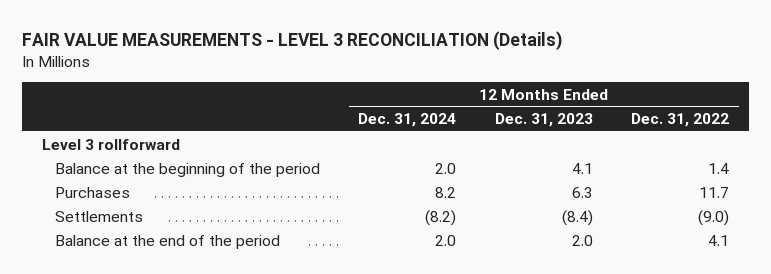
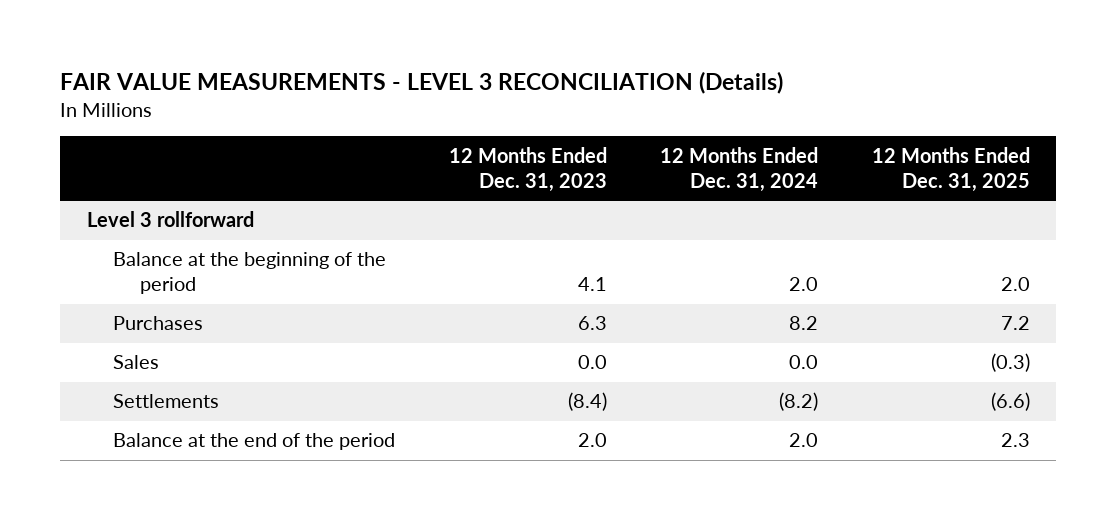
[631,113,730,128] Dec. 31, 2022 -> none
none -> [871,146,1030,192] 12 Months Ended Dec. 31, 2025
none -> [113,355,160,370] Sales

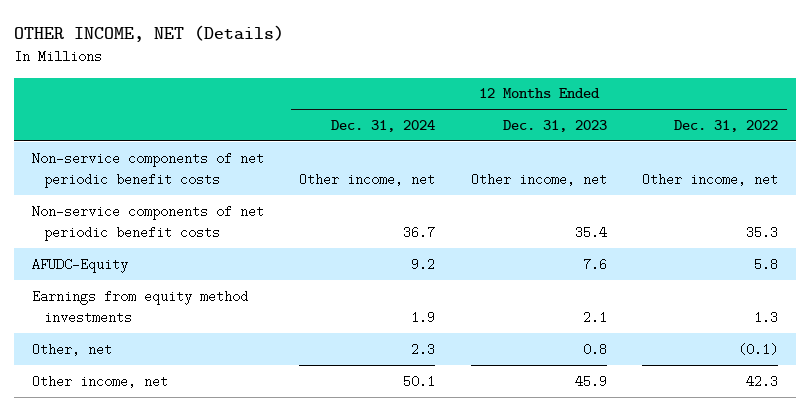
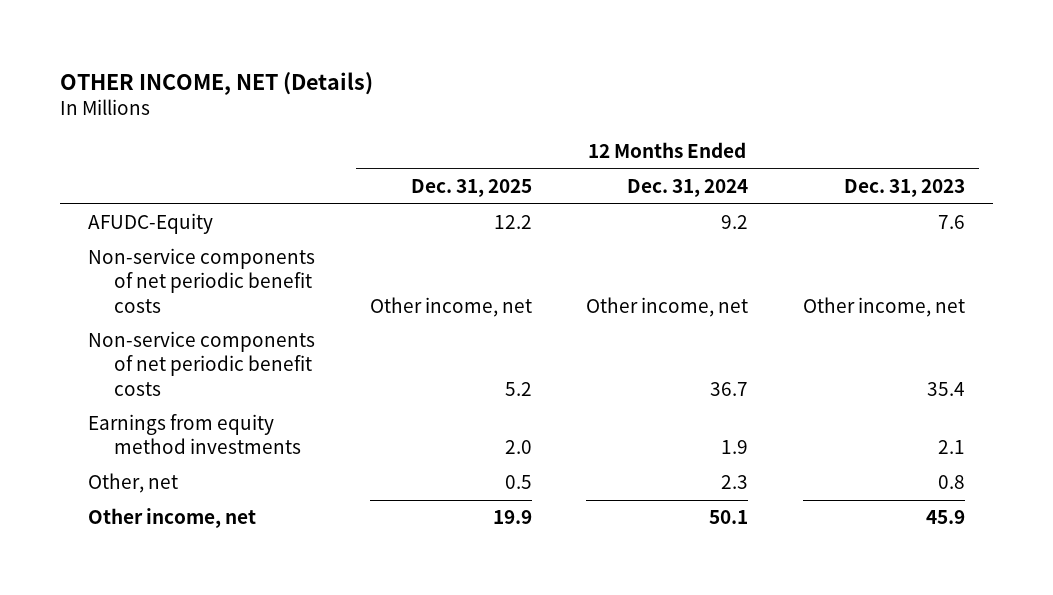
[674,119,779,132] Dec. 31, 2022 -> none
none -> [410,179,532,198] Dec. 31, 2025
[31,257,128,273] AFUDC-Equity -> [87,213,213,235] AFUDC-Equity

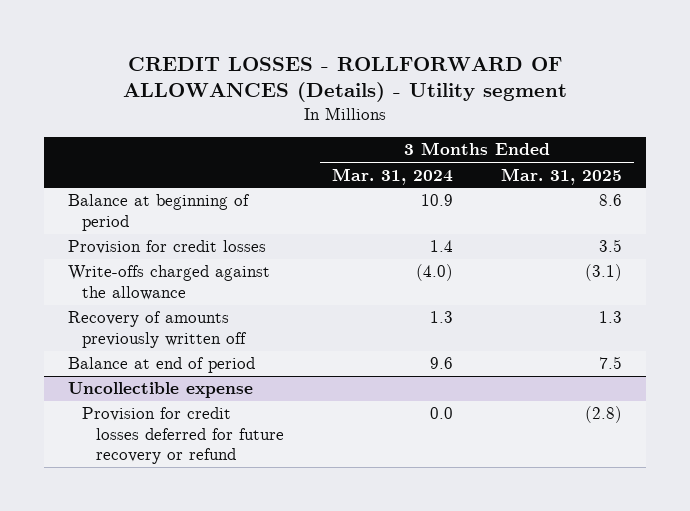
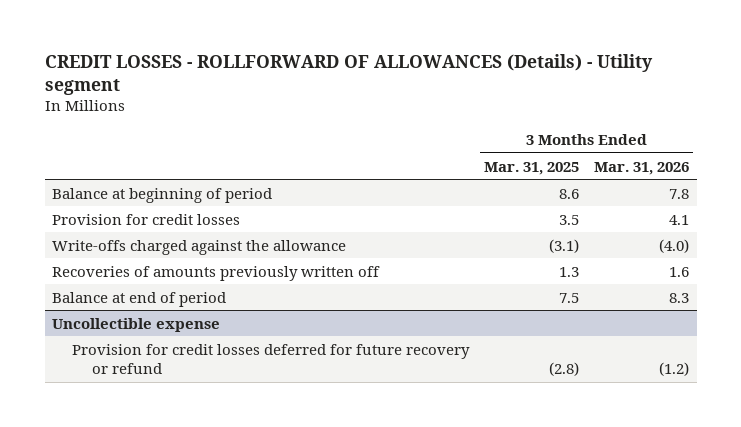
[332,167,454,185] Mar. 31, 2024 -> none
none -> [594,161,690,175] Mar. 31, 2026
[68,311,248,348] Recovery of amounts previously written off -> [52,265,381,281] Recoveries of amounts previously written off

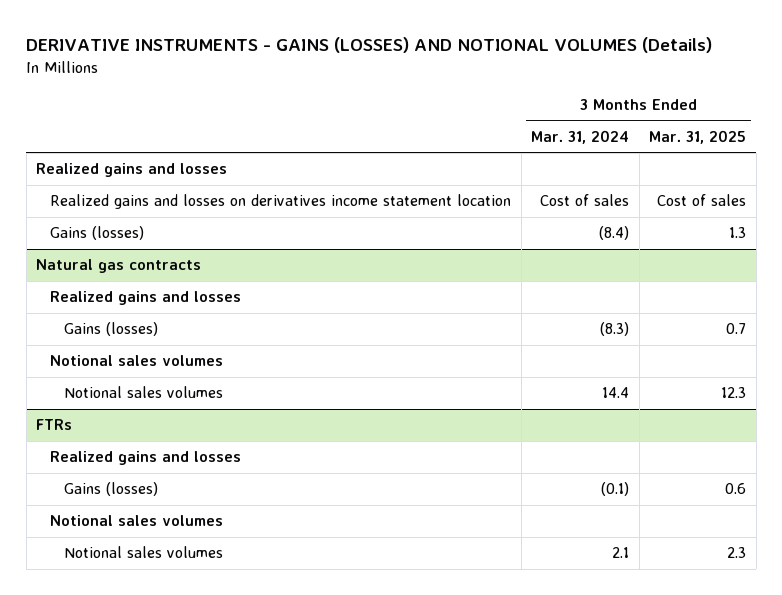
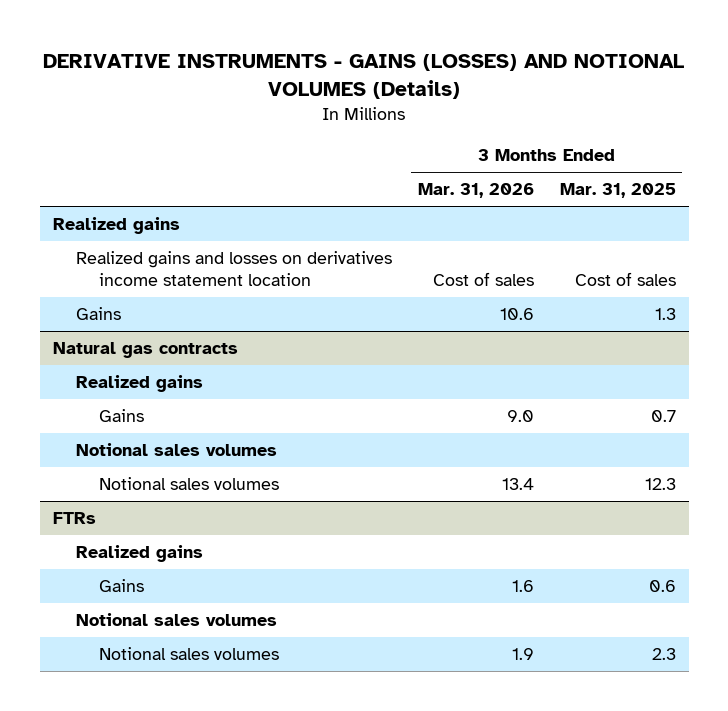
[531,129,630,144] Mar. 31, 2024 -> none
none -> [417,183,534,199] Mar. 31, 2026
[36,163,228,178] Realized gains and losses -> [52,217,180,235] Realized gains
[50,226,145,241] Gains (losses) -> [75,307,121,321] Gains
[50,291,242,306] Realized gains and losses -> [75,375,203,393] Realized gains
[64,322,159,337] Gains (losses) -> [98,409,144,423] Gains
[50,451,242,466] Realized gains and losses -> [75,545,203,563] Realized gains
[64,482,159,497] Gains (losses) -> [98,579,144,593] Gains

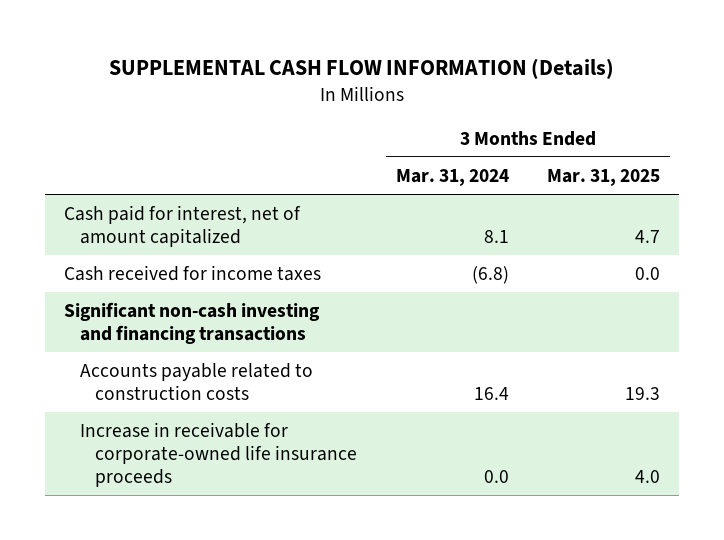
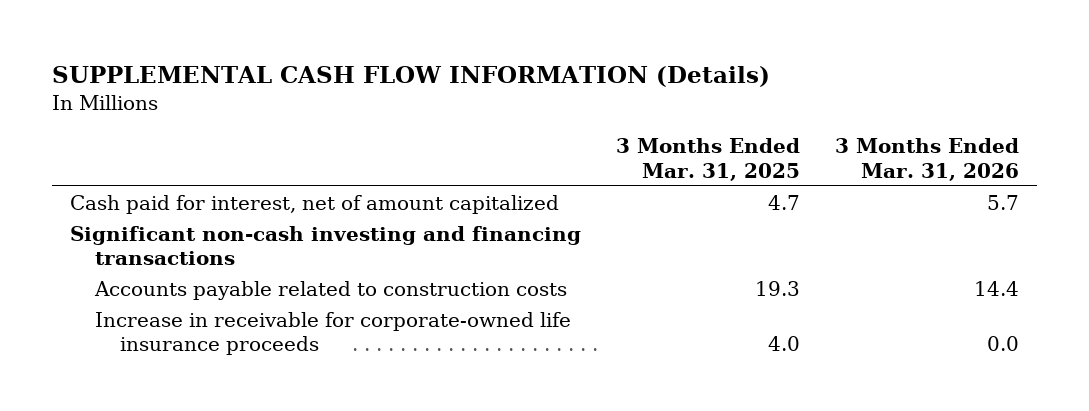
[395,168,509,186] Mar. 31, 2024 -> none
none -> [835,138,1020,181] 3 Months Ended Mar. 31, 2026
[63,264,321,281] Cash received for income taxes -> none

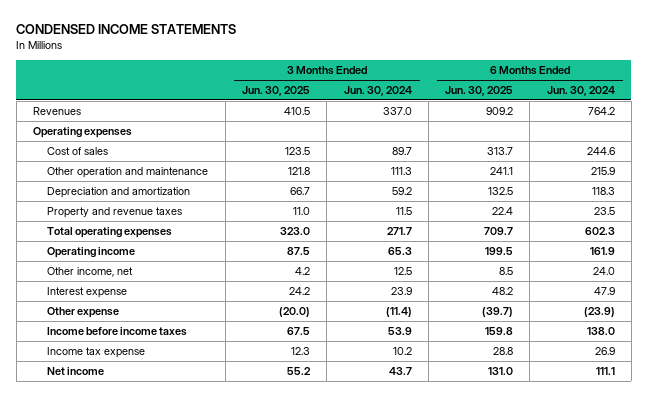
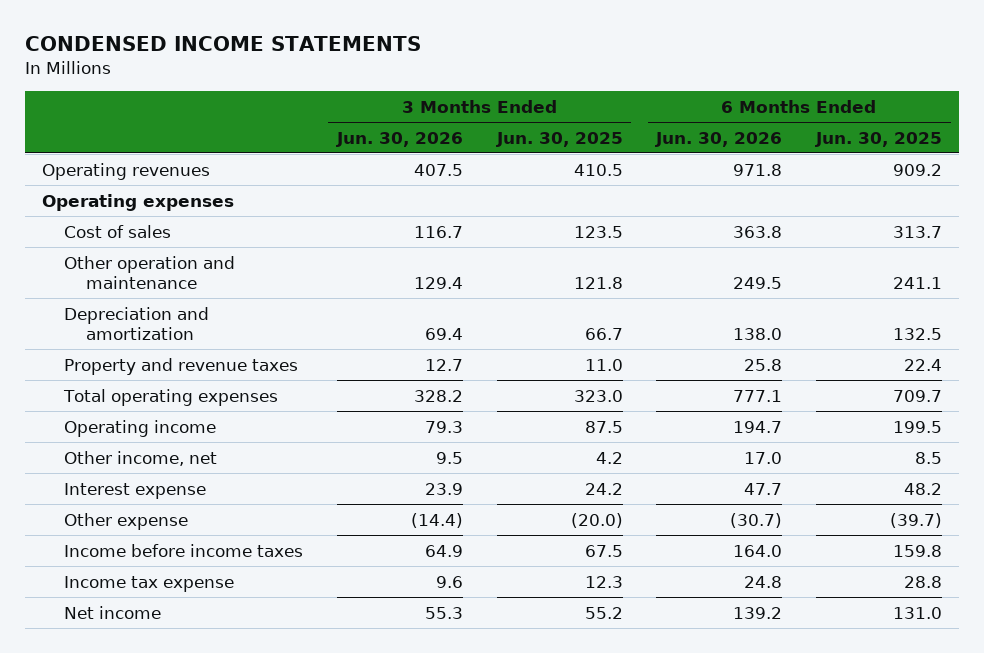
[343,85,412,96] Jun. 30, 2024 -> none
[546,85,615,96] Jun. 30, 2024 -> none
none -> [335,131,463,147] Jun. 30, 2026
none -> [655,131,783,147] Jun. 30, 2026
[33,106,82,115] Revenues -> [42,162,211,180] Operating revenues

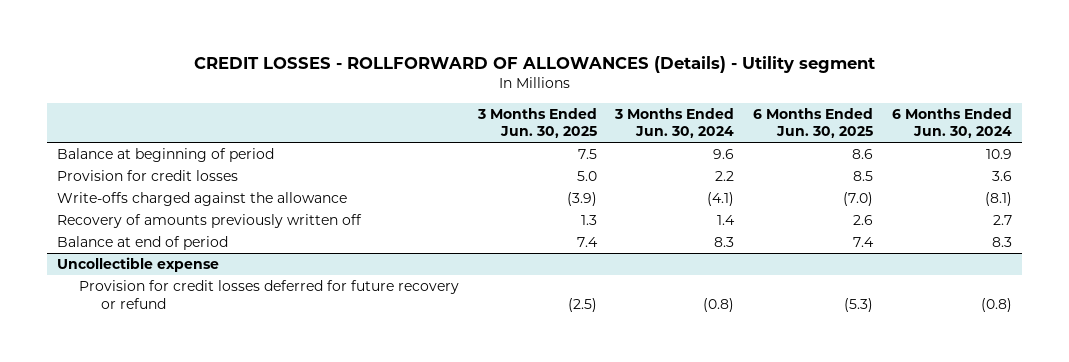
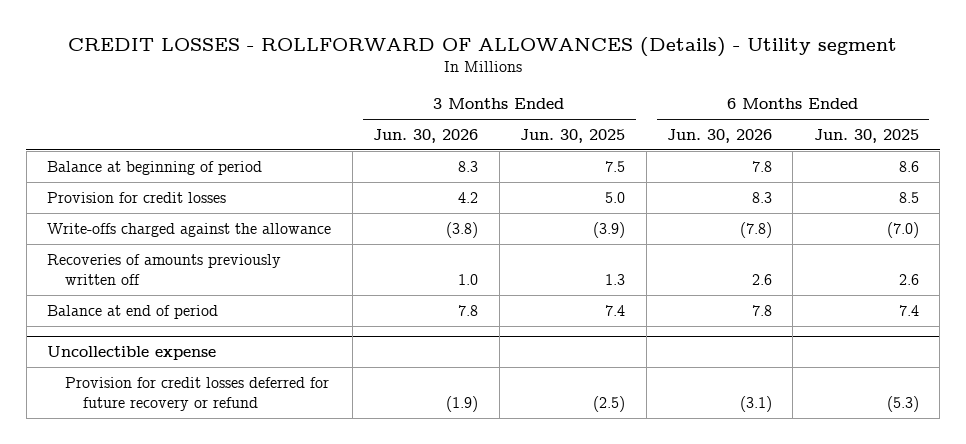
[614,107,735,139] 3 Months Ended Jun. 30, 2024 -> none
[892,107,1013,139] 6 Months Ended Jun. 30, 2024 -> none
none -> [373,129,479,144] Jun. 30, 2026
none -> [667,129,773,144] Jun. 30, 2026
[56,213,362,228] Recovery of amounts previously written off -> [47,253,282,286] Recoveries of amounts previously written off

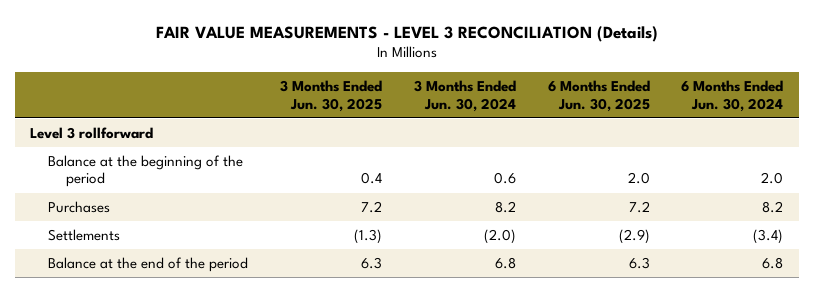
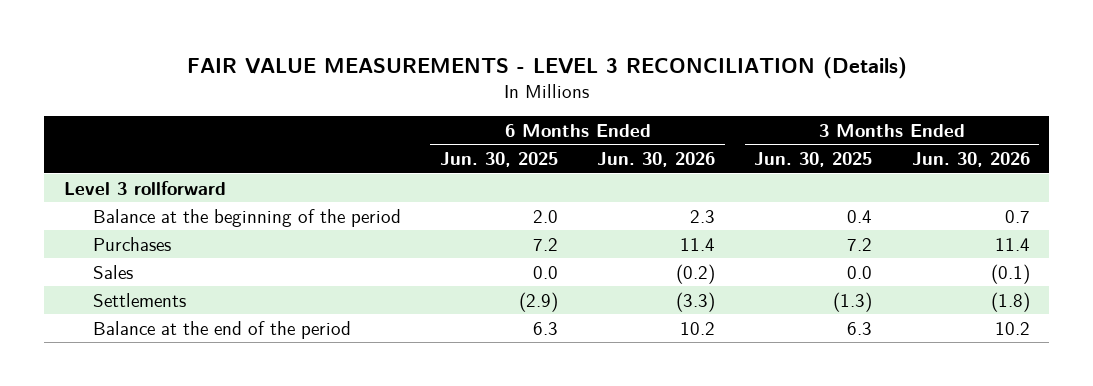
[413,80,516,112] 3 Months Ended Jun. 30, 2024 -> none
[681,80,784,112] 6 Months Ended Jun. 30, 2024 -> none
none -> [597,152,716,168] Jun. 30, 2026
none -> [911,152,1030,168] Jun. 30, 2026
none -> [93,264,134,279] Sales

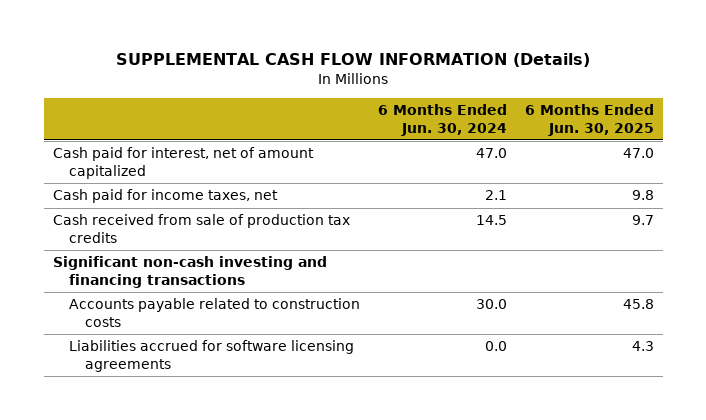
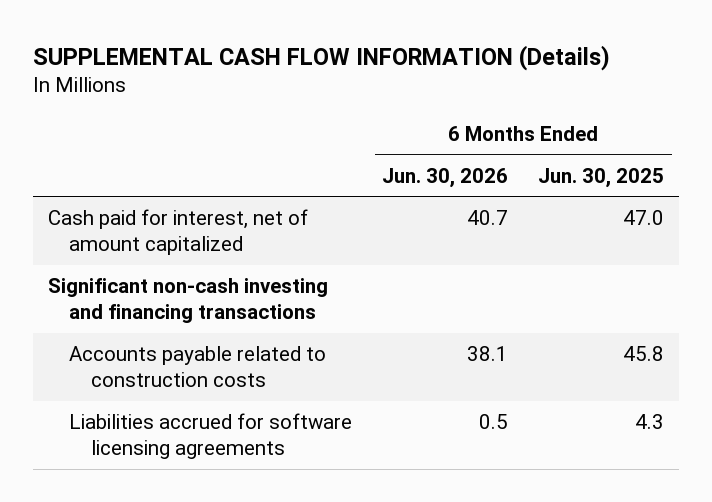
[377,104,507,136] 6 Months Ended Jun. 30, 2024 -> none
none -> [382,167,509,188] Jun. 30, 2026
[52,189,278,204] Cash paid for income taxes, net -> none
[52,214,350,243] Cash received from sale of production tax credits -> none

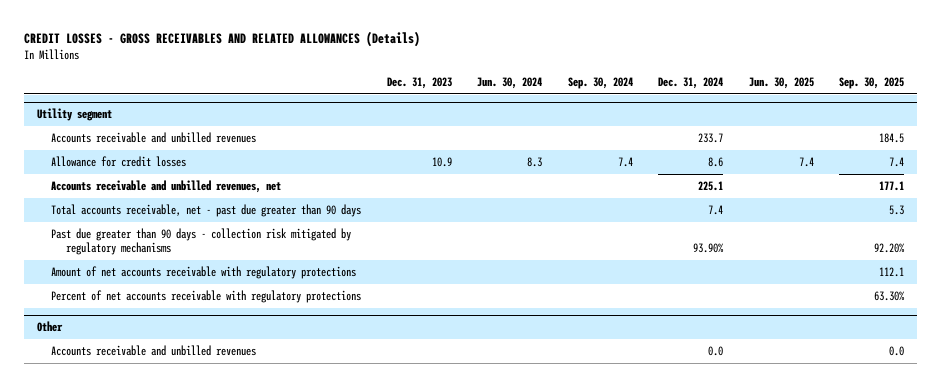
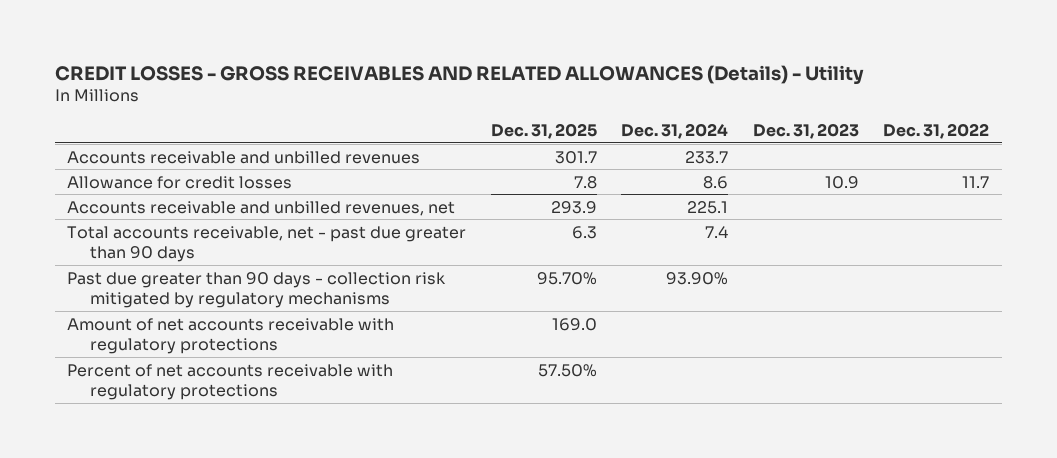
[24,30,421,47] CREDIT LOSSES - GROSS RECEIVABLES AND RELATED ALLOWANCES (Details) -> [54,64,864,85] CREDIT LOSSES - GROSS RECEIVABLES AND RELATED ALLOWANCES (Details) - Utility
[477,77,543,90] Jun. 30, 2024 -> none
[567,77,633,90] Sep. 30, 2024 -> none
[748,77,814,90] Jun. 30, 2025 -> none
[838,77,904,90] Sep. 30, 2025 -> none
none -> [490,122,597,139] Dec. 31, 2025
none -> [883,122,990,139] Dec. 31, 2022
[36,108,112,122] Utility segment -> none
[36,321,63,333] Other -> none
[51,344,257,356] Accounts receivable and unbilled revenues -> none

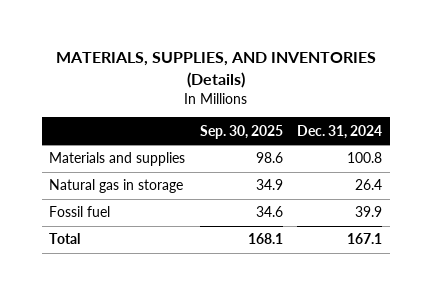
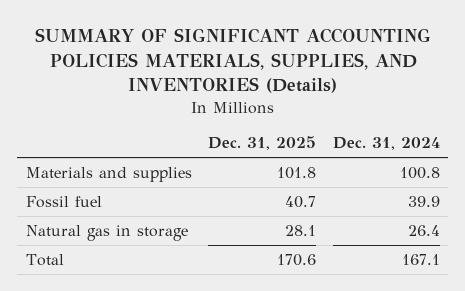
[55,52,376,88] MATERIALS, SUPPLIES, AND INVENTORIES (Details) -> [34,28,431,94] SUMMARY OF SIGNIFICANT ACCOUNTING POLICIES MATERIALS, SUPPLIES, AND INVENTORIES (Details)
[199,124,283,139] Sep. 30, 2025 -> none
none -> [208,136,317,151] Dec. 31, 2025
[49,179,184,194] Natural gas in storage -> [25,224,188,241] Natural gas in storage

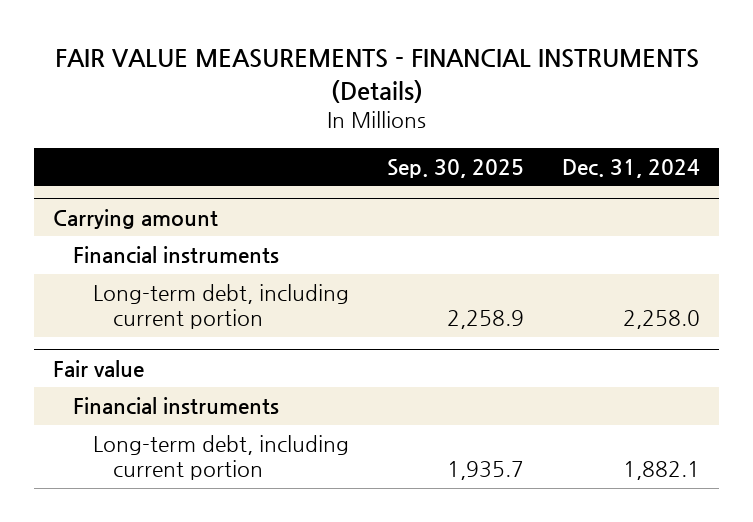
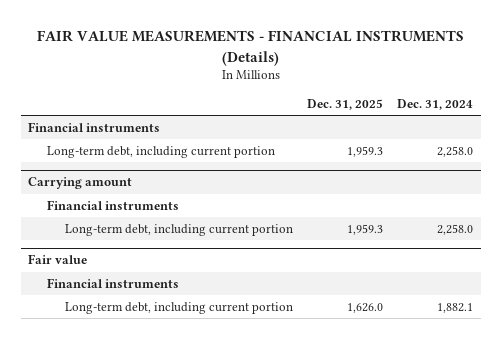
[387,158,525,178] Sep. 30, 2025 -> none
none -> [307,99,384,111] Dec. 31, 2025
none -> [28,121,161,132] Financial instruments
none -> [46,145,275,158] Long-term debt, including current portion

